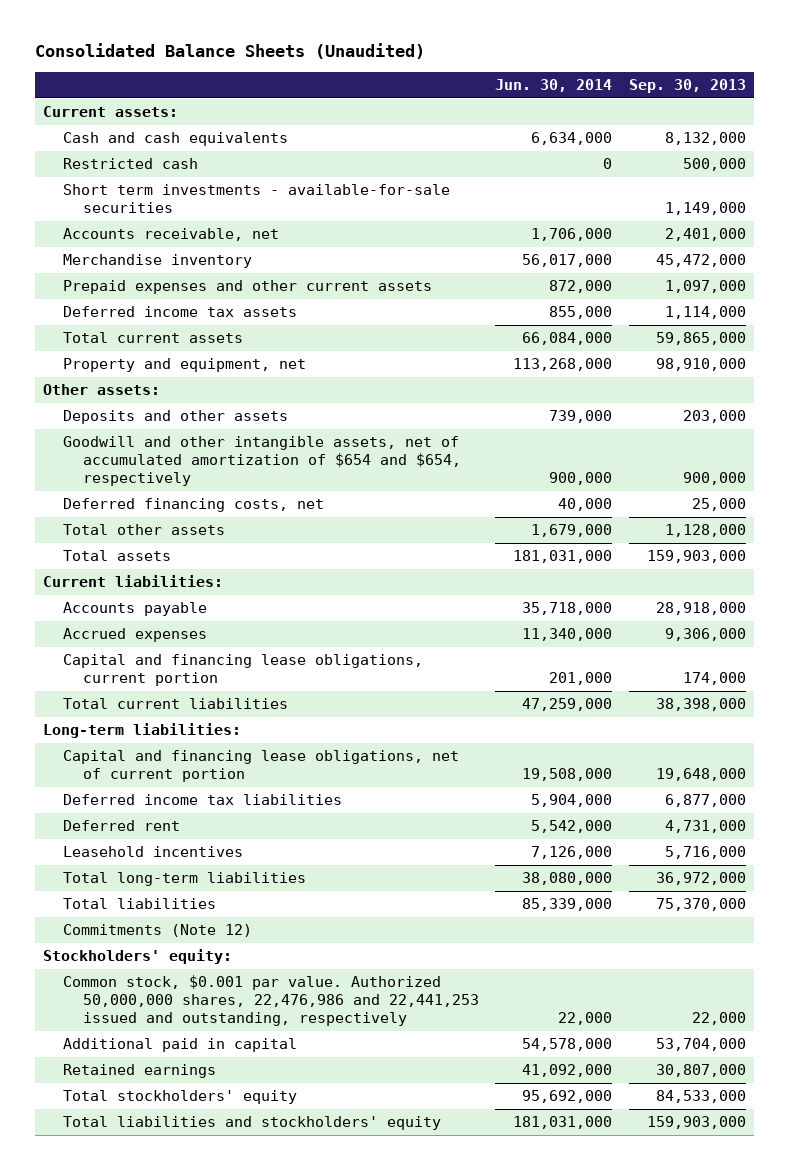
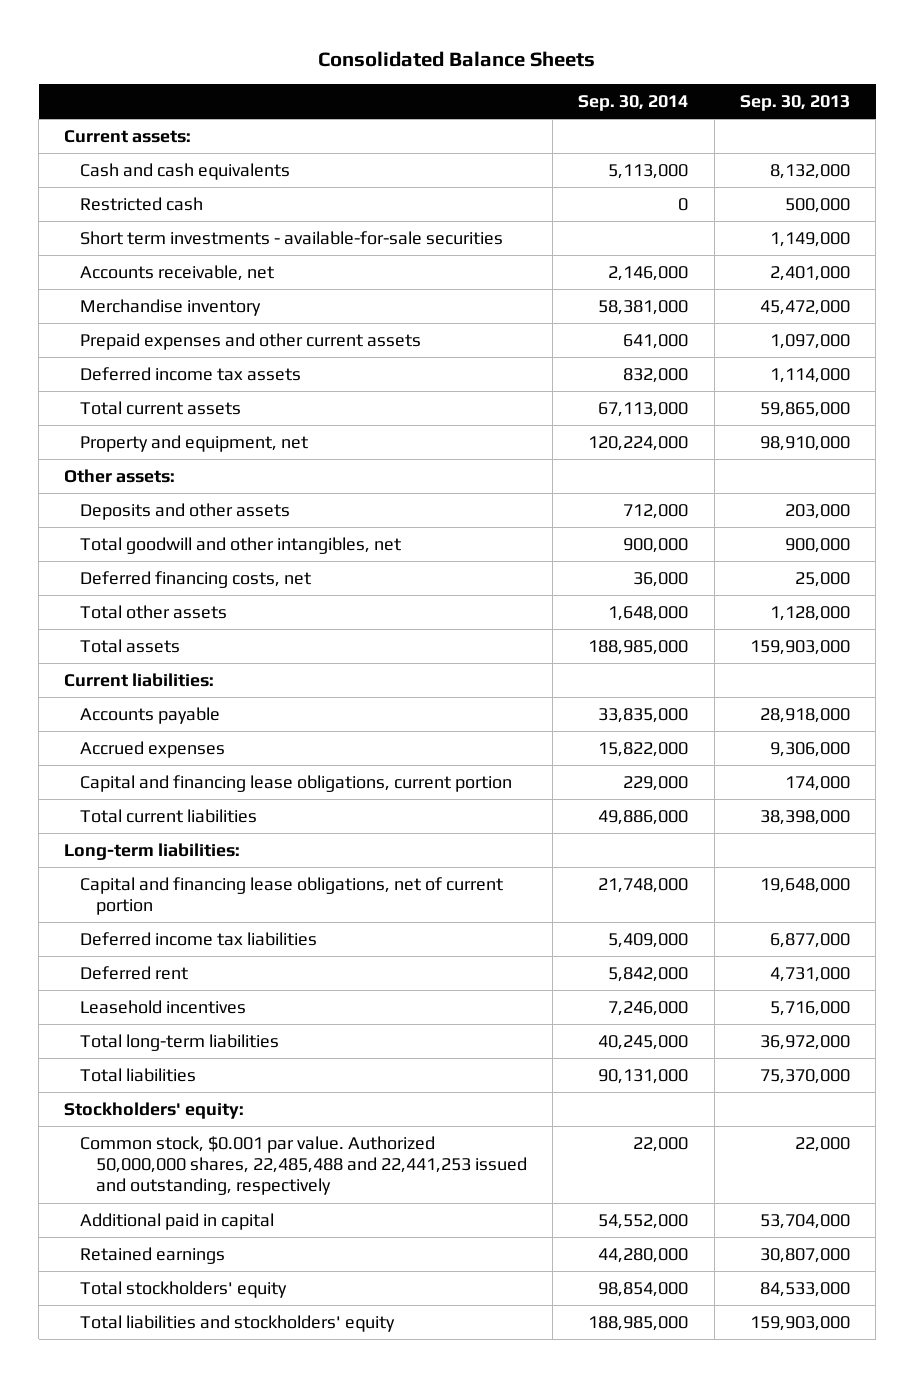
[34,43,425,60] Consolidated Balance Sheets (Unaudited) -> [318,51,596,68] Consolidated Balance Sheets
[495,79,613,93] Jun. 30, 2014 -> none
none -> [578,94,689,111] Sep. 30, 2014
[62,436,461,487] Goodwill and other intangible assets, net of accumulated amortization of $654 and $654, respectively -> [80,536,402,554] Total goodwill and other intangibles, net
[62,924,252,938] Commitments (Note 12) -> none
[62,975,479,1027] Common stock, $0.001 par value. Authorized 50,000,000 shares, 22,476,986 and 22,441,253 issued and outstanding, respectively -> [80,1135,528,1196] Common stock, $0.001 par value. Authorized 50,000,000 shares, 22,485,488 and 22,441,253 issued and outstanding, respectively

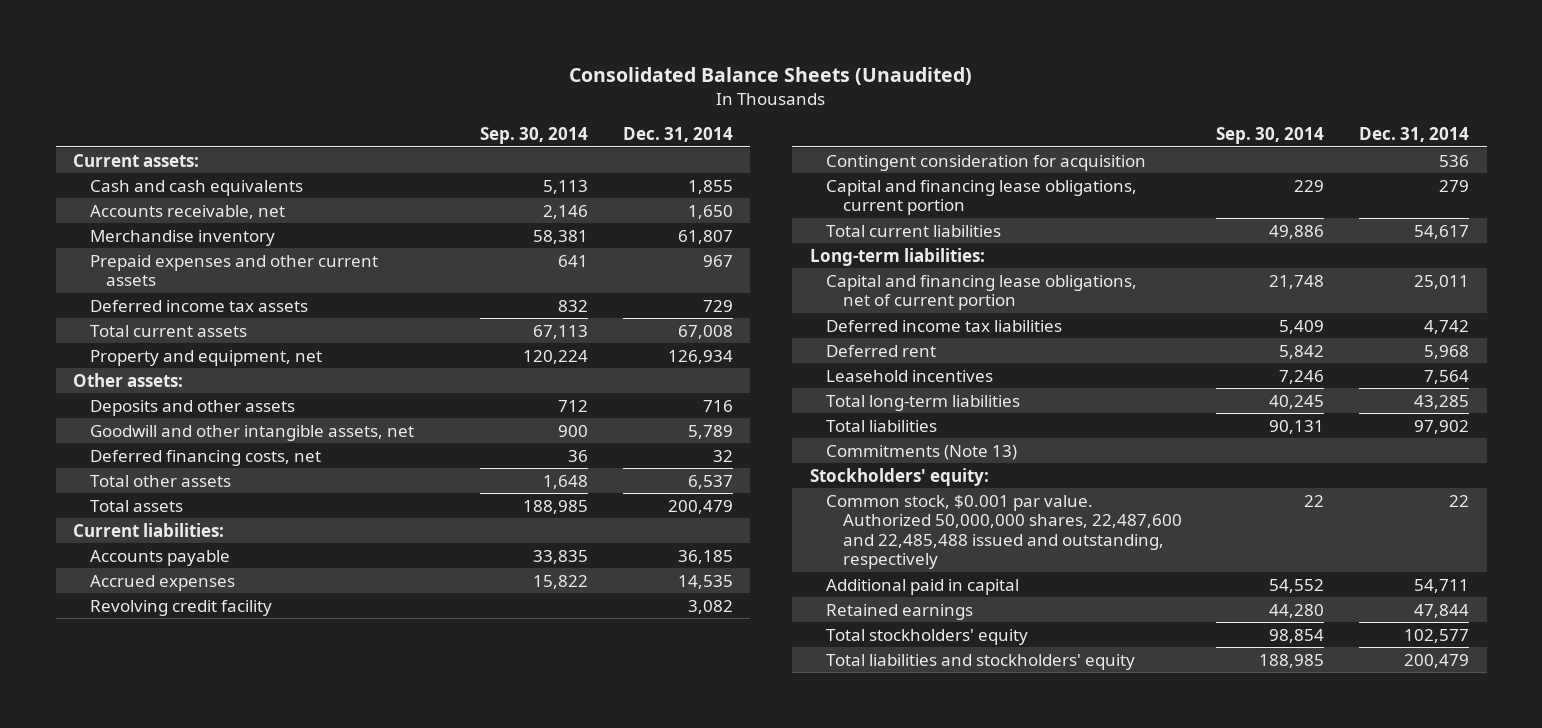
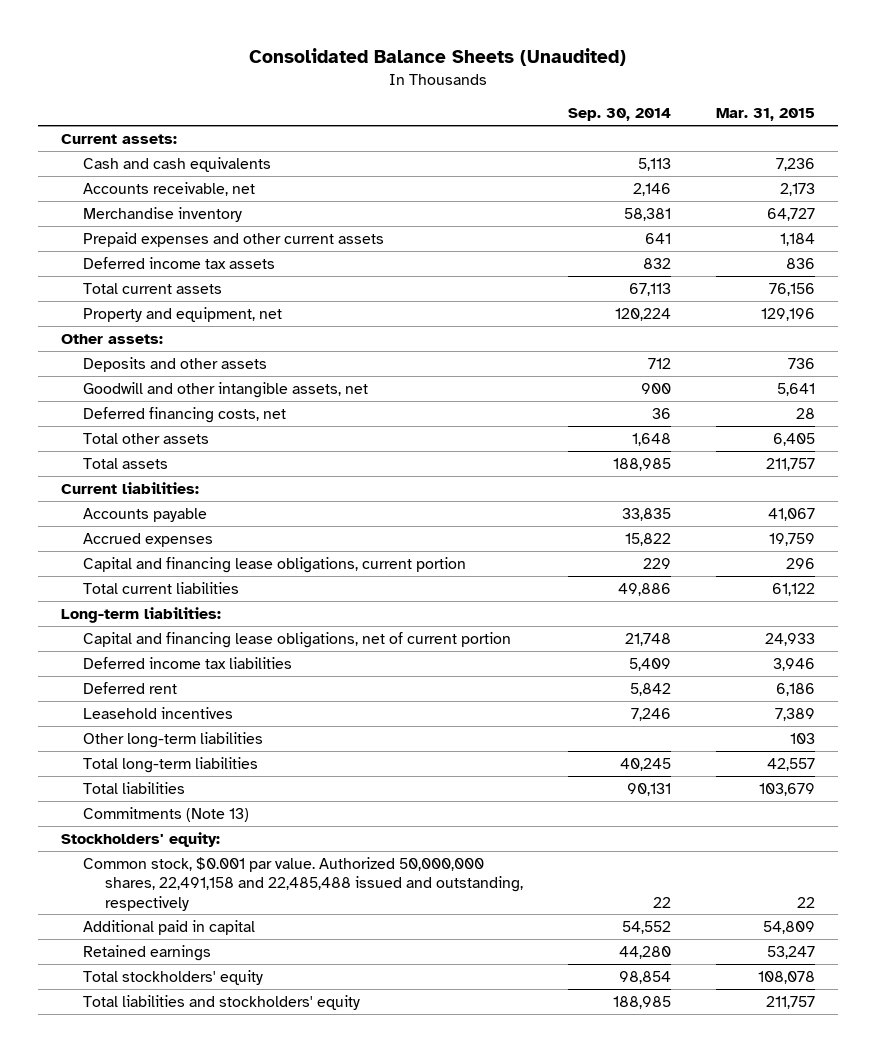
[622,127,733,143] Dec. 31, 2014 -> none
none -> [716,108,816,122] Mar. 31, 2015
[89,599,272,616] Revolving credit facility -> none
[826,154,1147,171] Contingent consideration for acquisition -> none
none -> [82,731,263,748] Other long-term liabilities
[826,494,1182,570] Common stock, $0.001 par value. Authorized 50,000,000 shares, 22,487,600 and 22,485,488 issued and outstanding, respectively -> [82,856,523,911] Common stock, $0.001 par value. Authorized 50,000,000 shares, 22,491,158 and 22,485,488 issued and outstanding, respectively

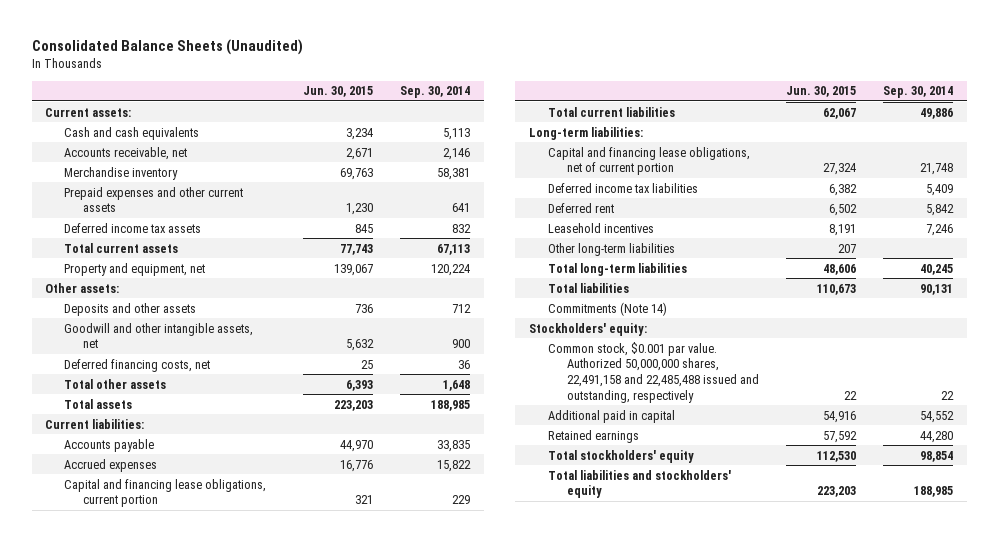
[716,108,816,122] Mar. 31, 2015 -> none
none -> [302,86,373,98] Jun. 30, 2015
[82,806,249,822] Commitments (Note 13) -> [547,301,667,316] Commitments (Note 14)

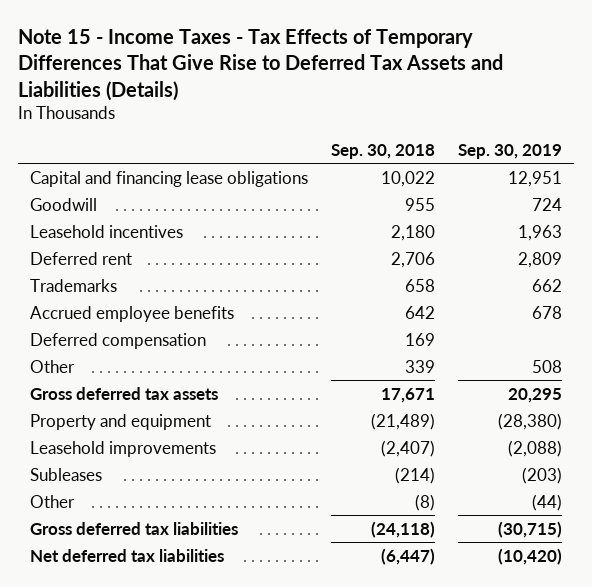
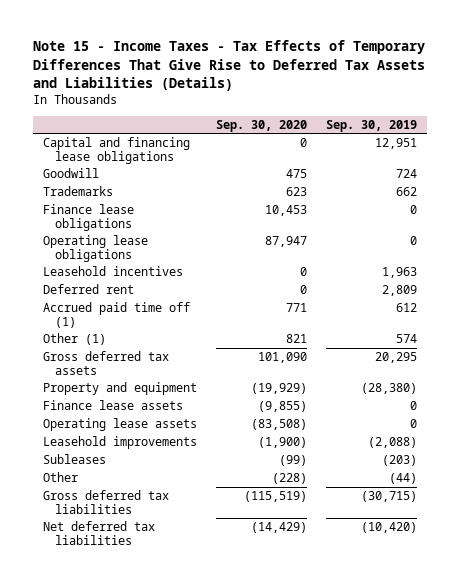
[330,143,435,159] Sep. 30, 2018 -> none
none -> [215,119,307,132] Sep. 30, 2020
[29,278,117,292] Trademarks -> [42,186,113,197] Trademarks
none -> [42,204,134,231] Finance lease obligations
none -> [42,235,148,262] Operating lease obligations
[29,305,234,322] Accrued employee benefits -> none
[29,332,206,349] Deferred compensation -> none
none -> [42,302,190,328] Accrued paid time off (1)
[29,359,75,373] Other -> [42,333,106,346] Other (1)
[532,359,563,373] 508 -> [396,334,418,344] 574
none -> [42,400,183,411] Finance lease assets
none -> [42,418,197,432] Operating lease assets

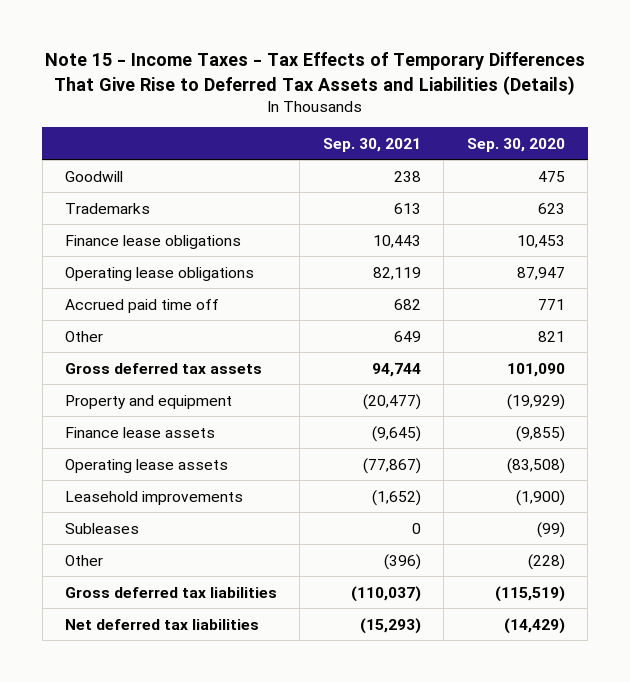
[326,119,418,132] Sep. 30, 2019 -> none
none -> [322,137,421,152] Sep. 30, 2021
[42,137,190,164] Capital and financing lease obligations -> none
[42,266,183,277] Leasehold incentives -> none
[42,284,134,295] Deferred rent -> none
[42,302,190,328] Accrued paid time off (1) -> [65,298,220,313] Accrued paid time off
[42,333,106,346] Other (1) -> [65,330,104,342] Other

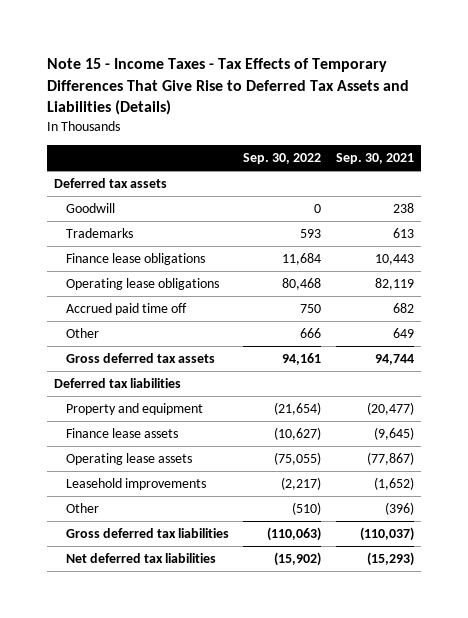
[466,137,565,152] Sep. 30, 2020 -> none
none -> [243,153,322,165] Sep. 30, 2022
none -> [54,178,168,189] Deferred tax assets
none -> [54,378,182,389] Deferred tax liabilities
[65,522,140,534] Subleases -> none

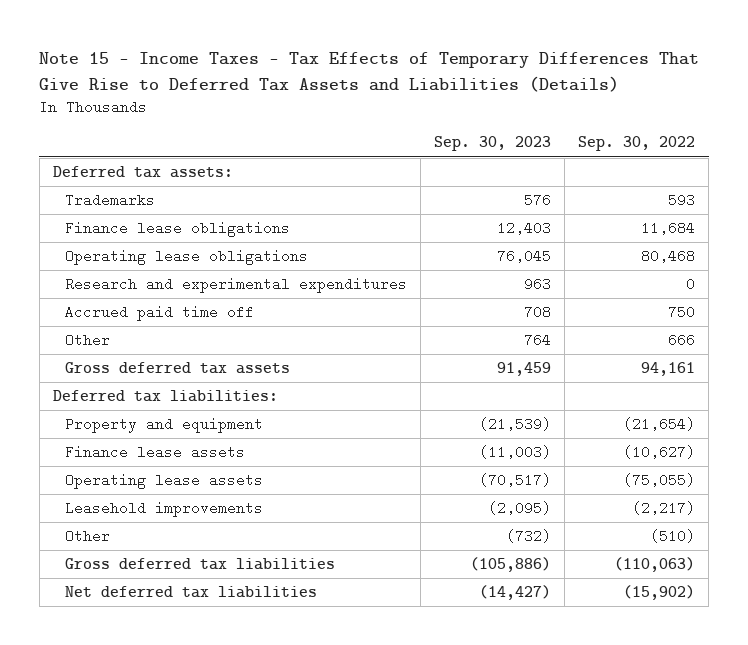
[335,153,414,165] Sep. 30, 2021 -> none
none -> [433,136,551,152] Sep. 30, 2023
[65,203,115,214] Goodwill -> none
[54,178,168,189] Deferred tax assets -> [52,166,233,179] Deferred tax assets:
none -> [64,277,407,294] Research and experimental expenditures
[54,378,182,389] Deferred tax liabilities -> [52,390,278,403] Deferred tax liabilities:

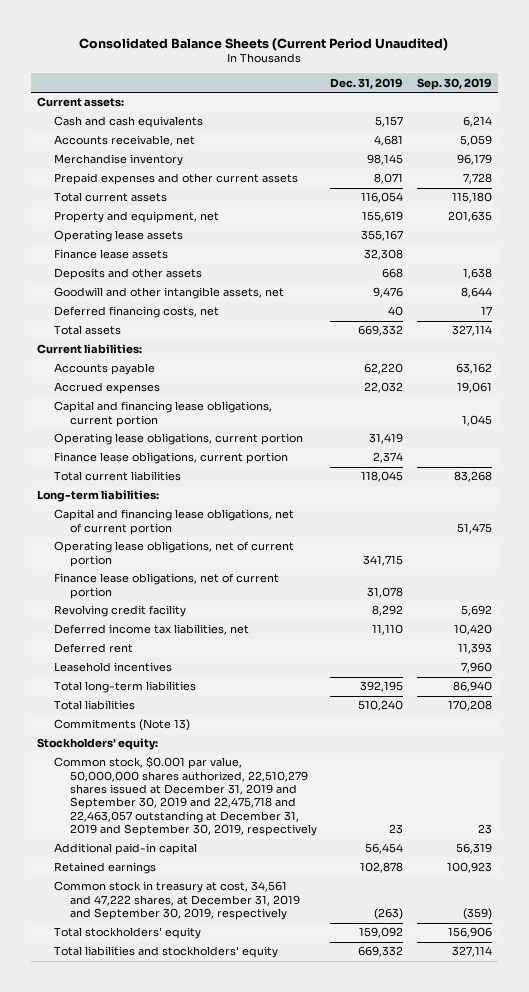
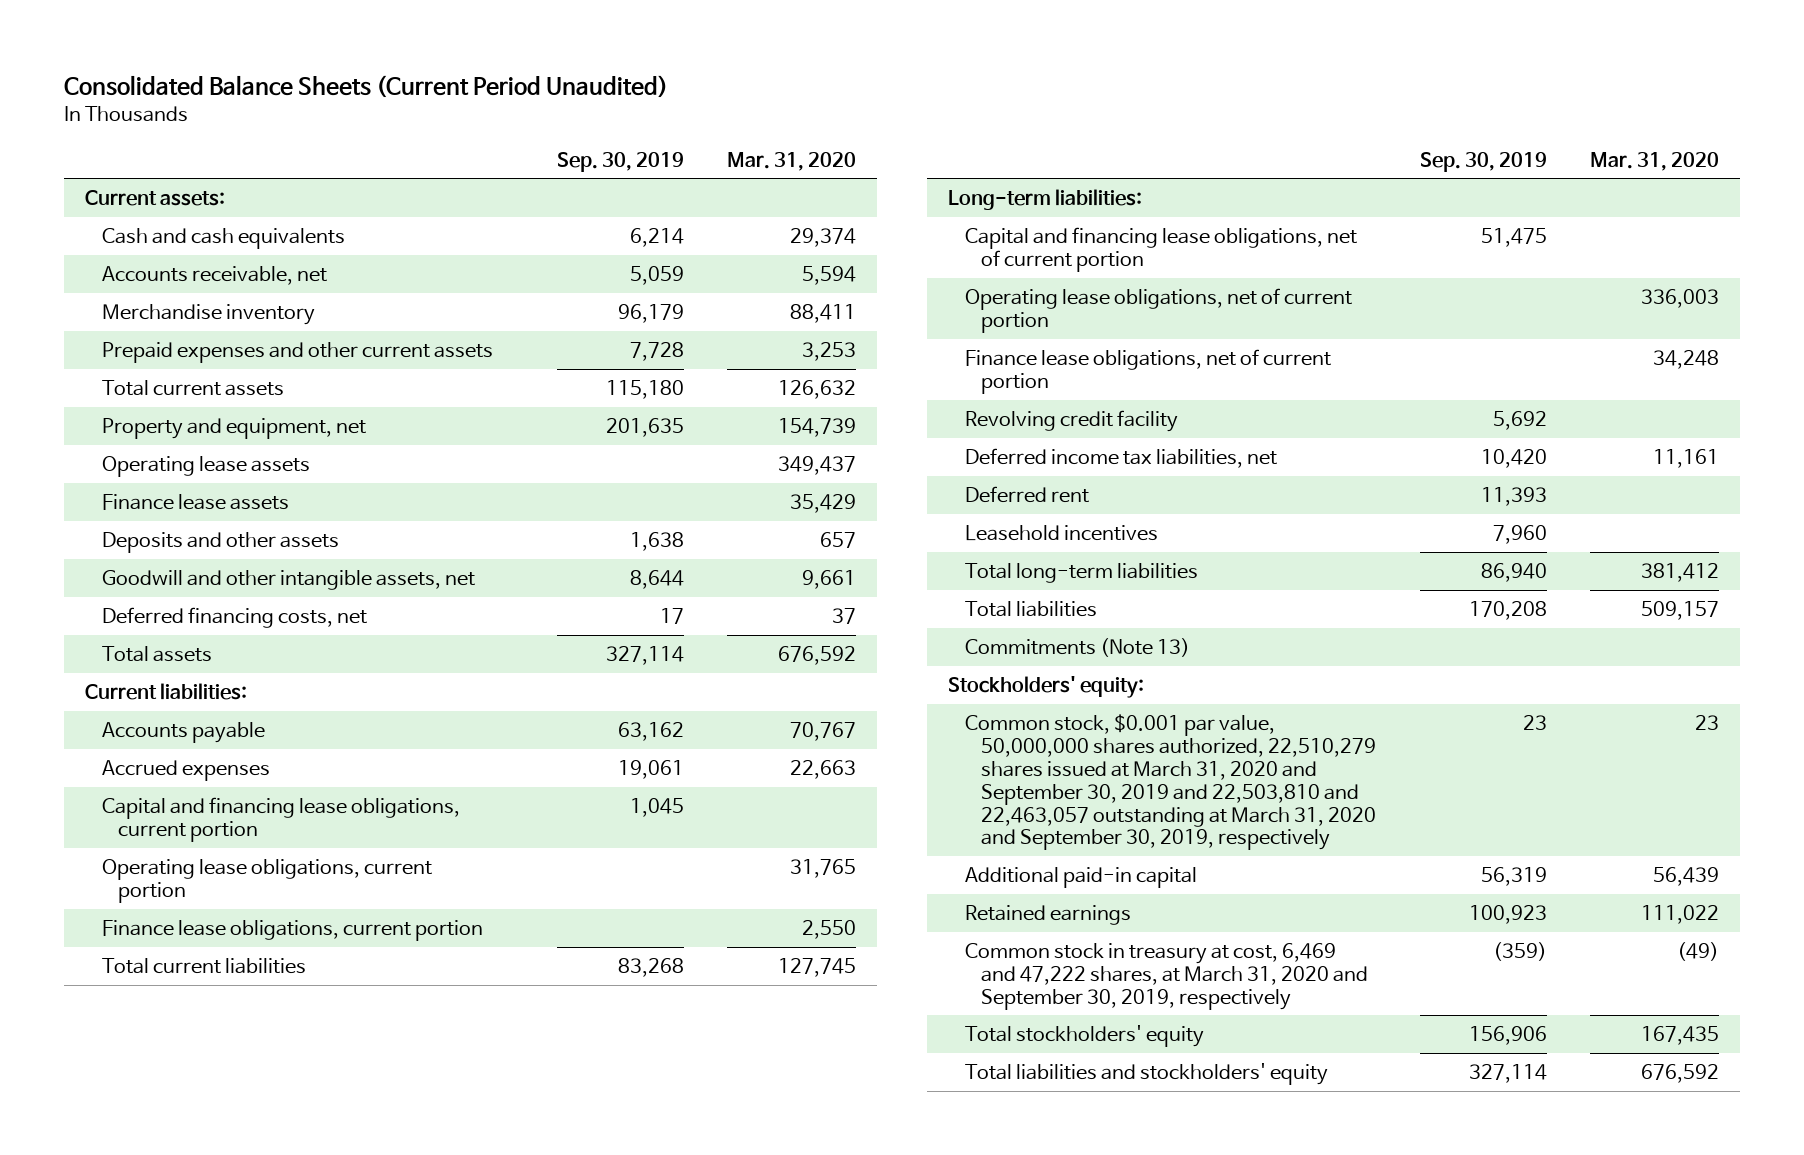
[330,77,404,89] Dec. 31, 2019 -> none
none -> [726,151,856,171] Mar. 31, 2020
[53,756,317,837] Common stock, $0.001 par value, 50,000,000 shares authorized, 22,510,279 shares issued at December 31, 2019 and September 30, 2019 and 22,475,718 and 22,463,057 outstanding at December 31, 2019 and September 30, 2019, respectively -> [964,713,1377,851] Common stock, $0.001 par value, 50,000,000 shares authorized, 22,510,279 shares issued at March 31, 2020 and September 30, 2019 and 22,503,810 and 22,463,057 outstanding at March 31, 2020 and September 30, 2019, respectively
[53,881,300,921] Common stock in treasury at cost, 34,561 and 47,222 shares, at December 31, 2019 and September 30, 2019, respectively -> [964,942,1369,1010] Common stock in treasury at cost, 6,469 and 47,222 shares, at March 31, 2020 and September 30, 2019, respectively

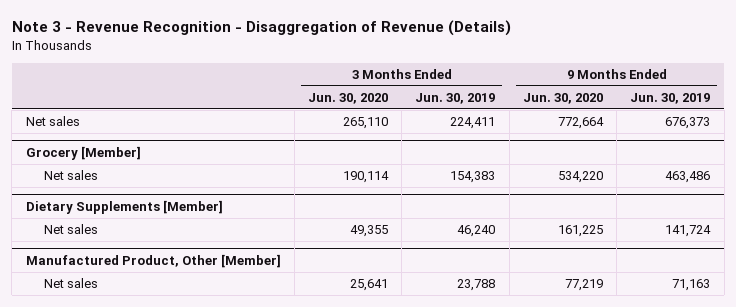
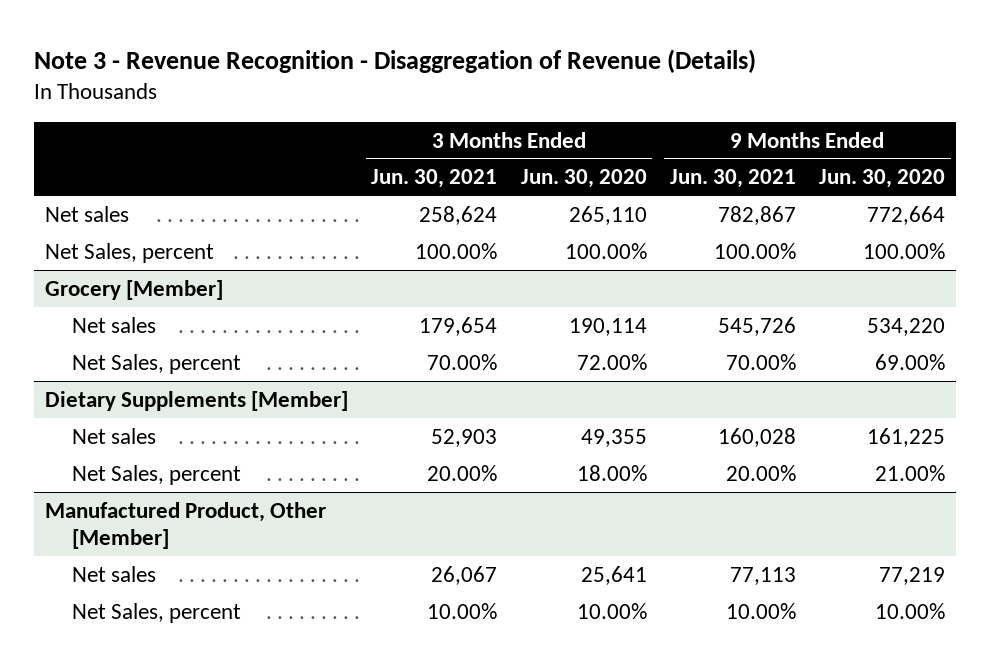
[415,93,496,105] Jun. 30, 2019 -> none
[630,93,711,105] Jun. 30, 2019 -> none
none -> [371,169,498,189] Jun. 30, 2021
none -> [669,169,796,189] Jun. 30, 2021
none -> [45,242,215,263] Net Sales, percent
none -> [72,353,242,374] Net Sales, percent
none -> [72,464,242,485] Net Sales, percent
none -> [72,602,242,623] Net Sales, percent

